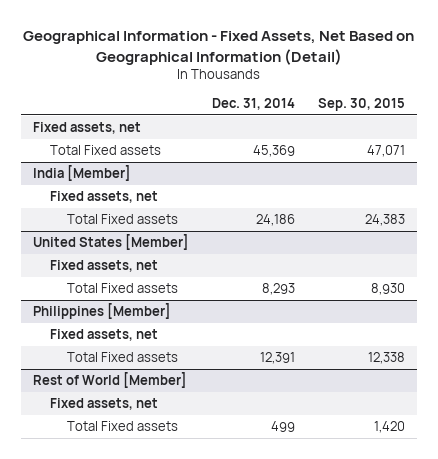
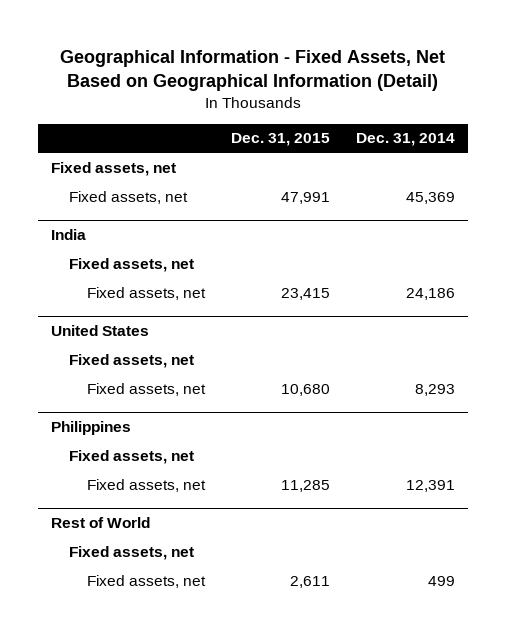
[318,98,406,112] Sep. 30, 2015 -> none
none -> [231,133,331,147] Dec. 31, 2015
[49,145,161,156] Total Fixed assets -> [69,190,189,204] Fixed assets, net
[32,165,131,182] India [Member] -> [51,228,87,240] India
[66,214,178,225] Total Fixed assets -> [87,286,207,300] Fixed assets, net
[32,234,189,251] United States [Member] -> [51,324,150,336] United States
[66,283,178,294] Total Fixed assets -> [87,382,207,396] Fixed assets, net
[32,303,171,320] Philippines [Member] -> [51,420,132,435] Philippines
[66,352,178,363] Total Fixed assets -> [87,478,207,492] Fixed assets, net
[32,372,187,389] Rest of World [Member] -> [51,516,151,528] Rest of World
[66,421,178,432] Total Fixed assets -> [87,574,207,588] Fixed assets, net

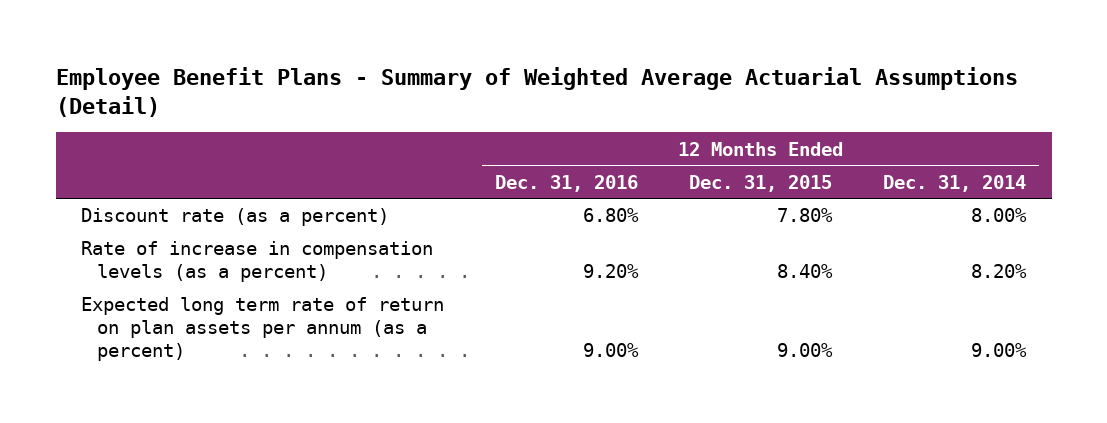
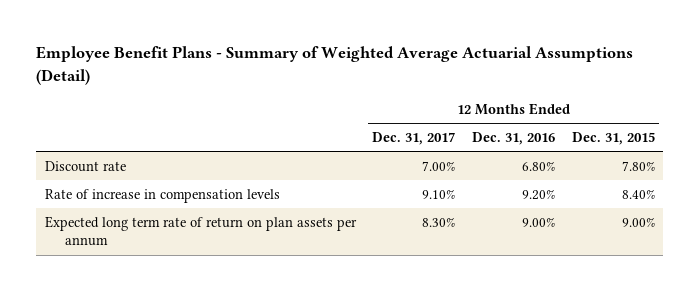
[883,174,1027,192] Dec. 31, 2014 -> none
none -> [372,131,456,145] Dec. 31, 2017
[81,208,390,227] Discount rate (as a percent) -> [44,160,126,172] Discount rate
[81,241,434,283] Rate of increase in compensation levels (as a percent) -> [44,188,280,203] Rate of increase in compensation levels
[81,297,445,361] Expected long term rate of return on plan assets per annum (as a percent) -> [44,215,357,247] Expected long term rate of return on plan assets per annum

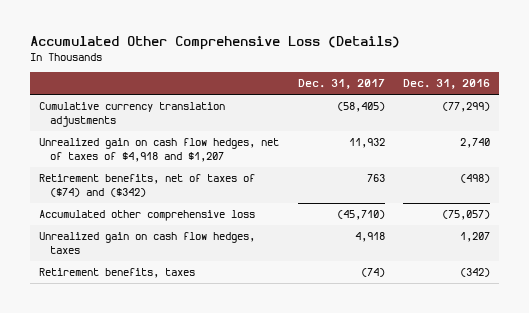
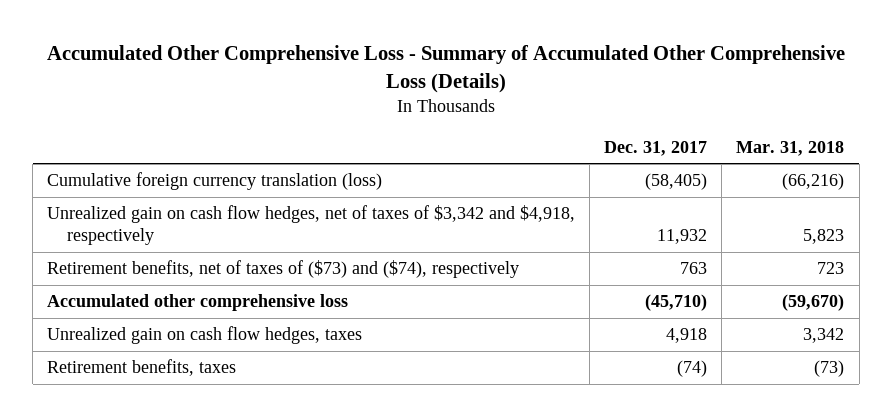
[29,36,400,51] Accumulated Other Comprehensive Loss (Details) -> [46,45,845,94] Accumulated Other Comprehensive Loss - Summary of Accumulated Other Comprehensive Loss (Details)
[403,78,491,89] Dec. 31, 2016 -> none
none -> [736,140,845,156] Mar. 31, 2018
[39,102,226,128] Cumulative currency translation adjustments -> [47,172,383,191] Cumulative foreign currency translation (loss)
[39,138,280,163] Unrealized gain on cash flow hedges, net of taxes of $4,918 and $1,207 -> [47,205,576,245] Unrealized gain on cash flow hedges, net of taxes of $3,342 and $4,918, respectively
[39,174,256,198] Retirement benefits, net of taxes of ($74) and ($342) -> [47,260,520,279] Retirement benefits, net of taxes of ($73) and ($74), respectively

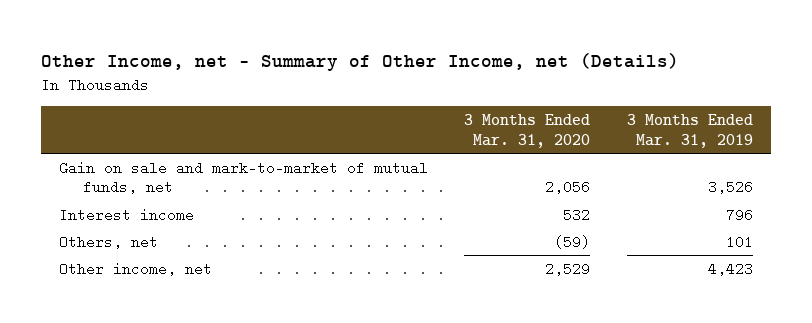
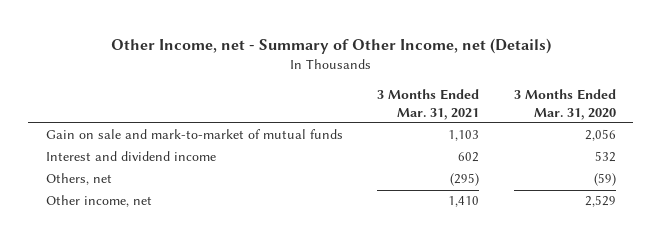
[626,113,753,148] 3 Months Ended Mar. 31, 2019 -> none
none -> [377,88,480,120] 3 Months Ended Mar. 31, 2021
[59,160,429,195] Gain on sale and mark-to-market of mutual funds, net -> [45,129,343,140] Gain on sale and mark-to-market of mutual funds
[59,207,195,222] Interest income -> [45,151,216,162] Interest and dividend income

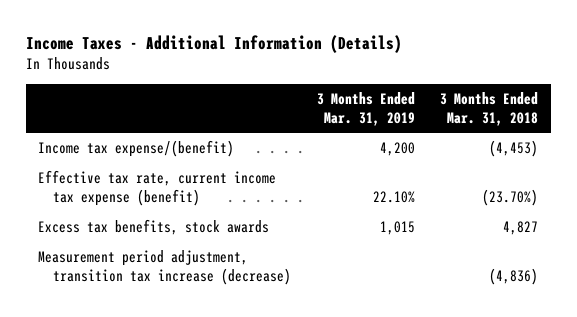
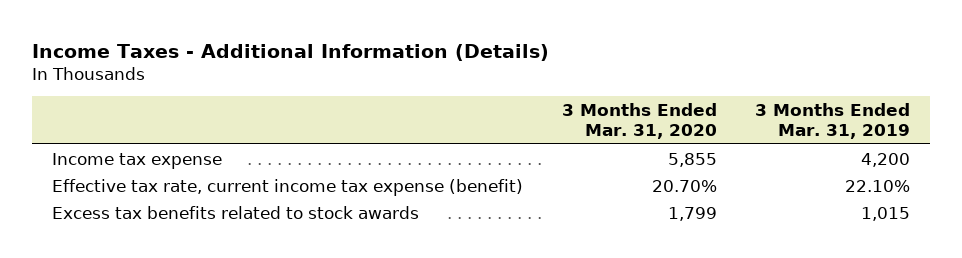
[440,91,539,126] 3 Months Ended Mar. 31, 2018 -> none
none -> [561,102,717,140] 3 Months Ended Mar. 31, 2020
[38,140,235,158] Income tax expense/(benefit) -> [51,152,222,169] Income tax expense
[38,250,292,285] Measurement period adjustment, transition tax increase (decrease) -> none
[38,219,270,236] Excess tax benefits, stock awards -> [51,205,419,219] Excess tax benefits related to stock awards

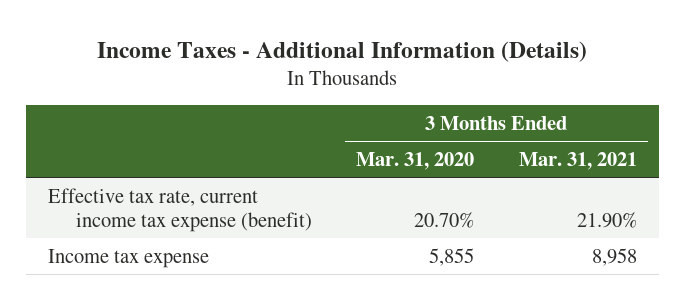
[755,102,911,140] 3 Months Ended Mar. 31, 2019 -> none
none -> [518,151,637,170] Mar. 31, 2021
[51,205,419,219] Excess tax benefits related to stock awards -> none
[51,152,222,169] Income tax expense -> [48,248,210,268] Income tax expense

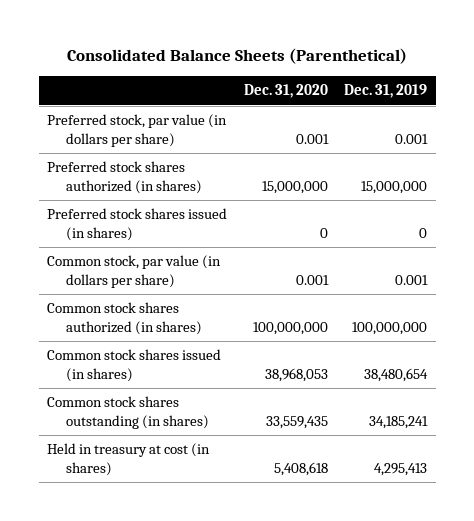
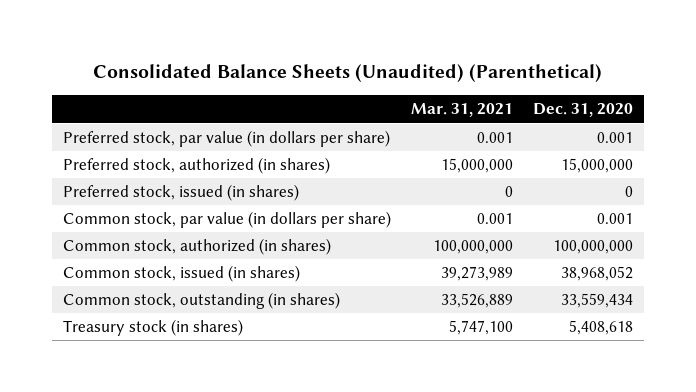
[67,48,408,65] Consolidated Balance Sheets (Parenthetical) -> [93,64,603,83] Consolidated Balance Sheets (Unaudited) (Parenthetical)
[344,84,428,99] Dec. 31, 2019 -> none
none -> [411,103,514,118] Mar. 31, 2021
[46,161,203,194] Preferred stock shares authorized (in shares) -> [62,157,330,175] Preferred stock, authorized (in shares)
[46,208,227,241] Preferred stock shares issued (in shares) -> [62,184,299,202] Preferred stock, issued (in shares)
[46,302,203,335] Common stock shares authorized (in shares) -> [62,238,331,256] Common stock, authorized (in shares)
[46,349,221,382] Common stock shares issued (in shares) -> [62,265,300,283] Common stock, issued (in shares)
[264,367,328,382] 38,968,053 -> [561,266,634,282] 38,968,052
[46,396,210,429] Common stock shares outstanding (in shares) -> [62,292,340,310] Common stock, outstanding (in shares)
[265,415,328,429] 33,559,435 -> [561,293,634,309] 33,559,434
[46,443,210,476] Held in treasury at cost (in shares) -> [62,319,243,337] Treasury stock (in shares)

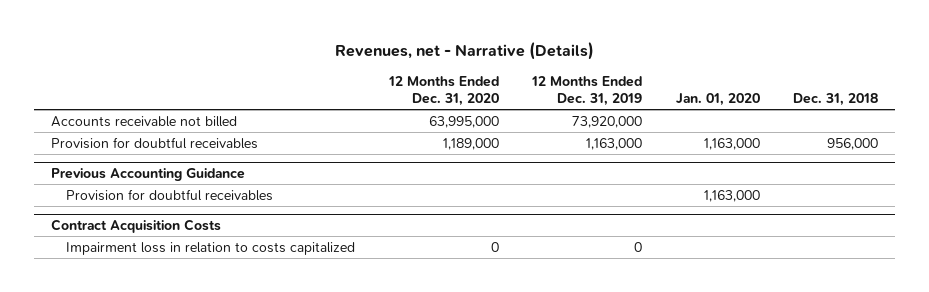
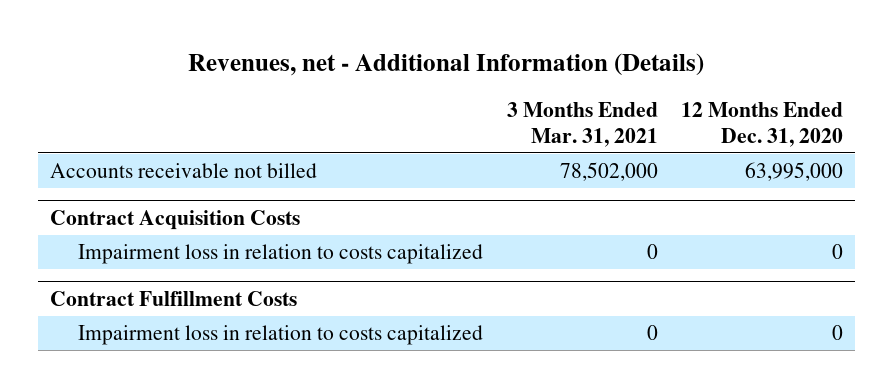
[334,42,594,61] Revenues, net - Narrative (Details) -> [188,53,705,77] Revenues, net - Additional Information (Details)
[531,76,643,107] 12 Months Ended Dec. 31, 2019 -> none
[675,93,760,107] Jan. 01, 2020 -> none
[793,93,879,107] Dec. 31, 2018 -> none
none -> [506,102,658,147] 3 Months Ended Mar. 31, 2021
[51,136,259,149] Provision for doubtful receivables -> none
[51,168,246,182] Previous Accounting Guidance -> none
[66,188,274,201] Provision for doubtful receivables -> none
none -> [49,290,297,306] Contract Fulfillment Costs
none -> [78,325,484,346] Impairment loss in relation to costs capitalized

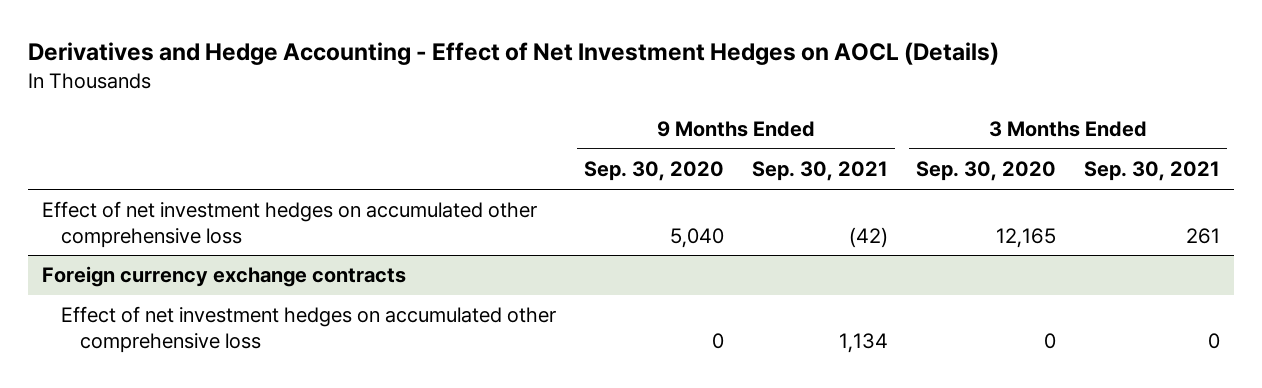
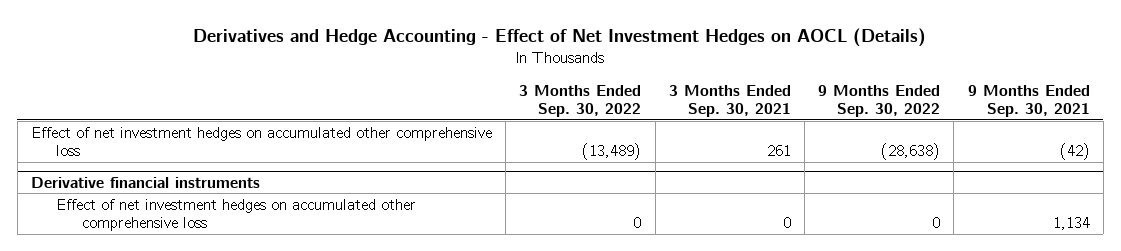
[584,161,725,182] Sep. 30, 2020 -> none
[916,161,1057,182] Sep. 30, 2020 -> none
none -> [519,84,642,118] 3 Months Ended Sep. 30, 2022
none -> [818,84,941,118] 9 Months Ended Sep. 30, 2022
[42,266,407,288] Foreign currency exchange contracts -> [31,176,261,188] Derivative financial instruments

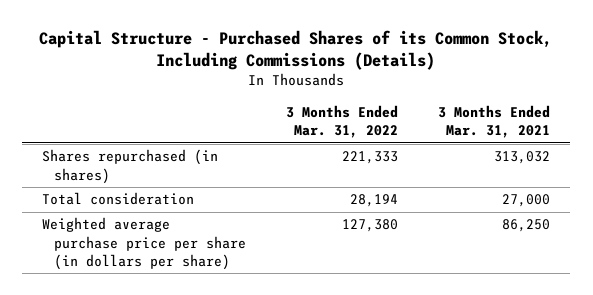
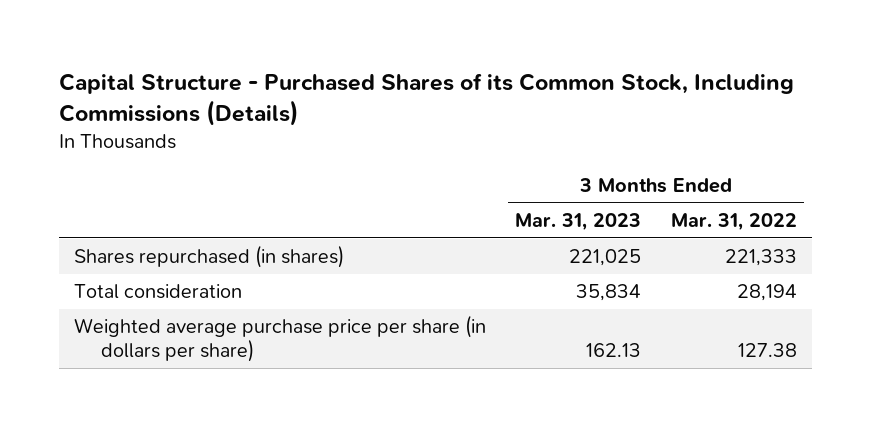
[438,104,551,139] 3 Months Ended Mar. 31, 2021 -> none
none -> [515,212,642,231] Mar. 31, 2023
[342,219,399,233] 127,380 -> [737,343,797,358] 127.38

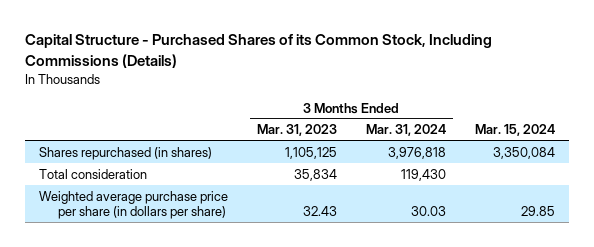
[670,212,797,231] Mar. 31, 2022 -> none
none -> [365,124,446,137] Mar. 31, 2024
none -> [474,124,555,137] Mar. 15, 2024
[569,249,642,267] 221,025 -> [285,146,338,159] 1,105,125
[586,343,642,358] 162.13 -> [303,205,338,216] 32.43

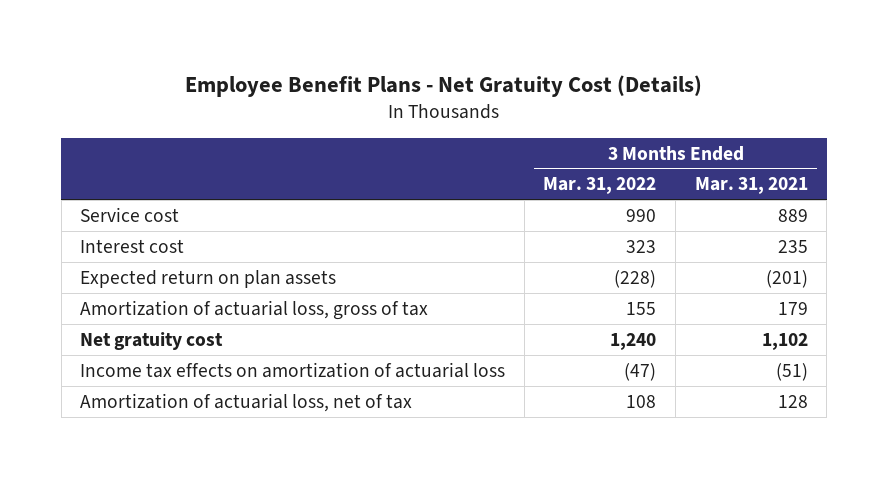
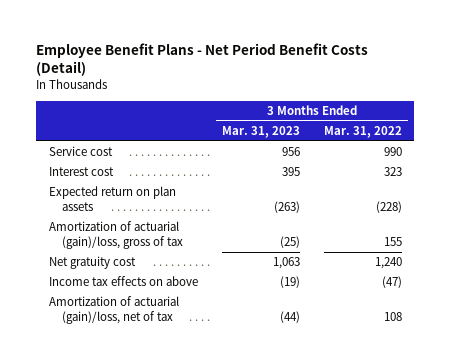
[184,74,702,97] Employee Benefit Plans - Net Gratuity Cost (Details) -> [36,42,369,76] Employee Benefit Plans - Net Period Benefit Costs (Detail)
[694,177,808,195] Mar. 31, 2021 -> none
none -> [221,125,300,138] Mar. 31, 2023
[80,299,429,320] Amortization of actuarial loss, gross of tax -> [48,221,183,250] Amortization of actuarial (gain)/loss, gross of tax
[80,361,506,378] Income tax effects on amortization of actuarial loss -> [48,276,198,287] Income tax effects on above
[80,392,413,412] Amortization of actuarial loss, net of tax -> [48,296,179,325] Amortization of actuarial (gain)/loss, net of tax

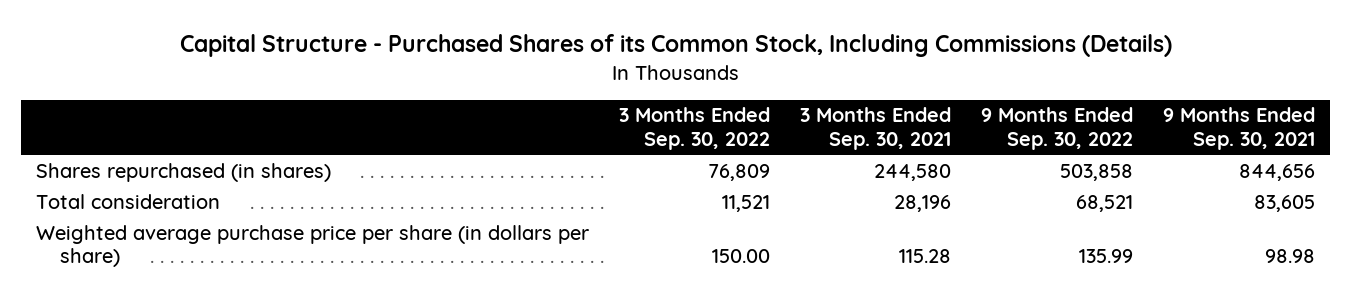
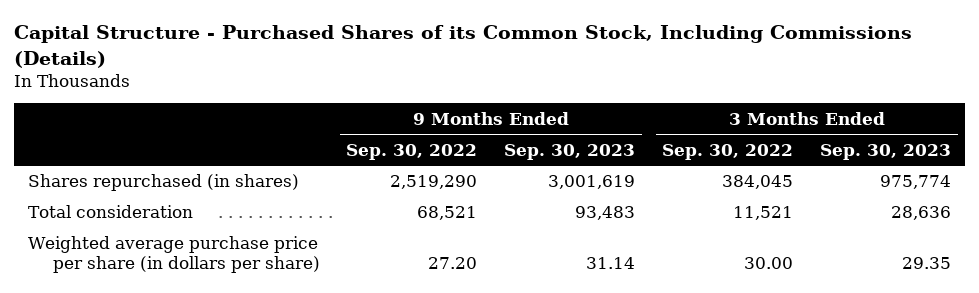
[800,107,952,151] 3 Months Ended Sep. 30, 2021 -> none
[1163,107,1316,151] 9 Months Ended Sep. 30, 2021 -> none
none -> [504,143,636,160] Sep. 30, 2023
none -> [820,143,952,160] Sep. 30, 2023
[708,163,771,181] 76,809 -> [722,175,794,190] 384,045
[1060,163,1134,181] 503,858 -> [390,175,478,190] 2,519,290
[712,249,771,264] 150.00 -> [744,257,794,270] 30.00
[1079,249,1134,264] 135.99 -> [428,257,478,270] 27.20

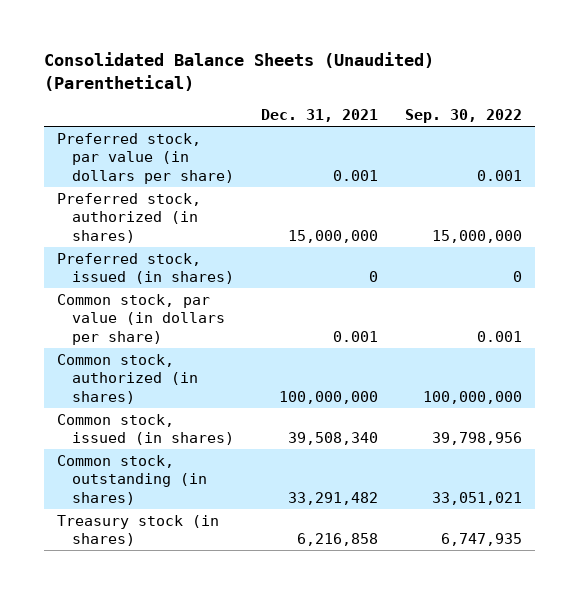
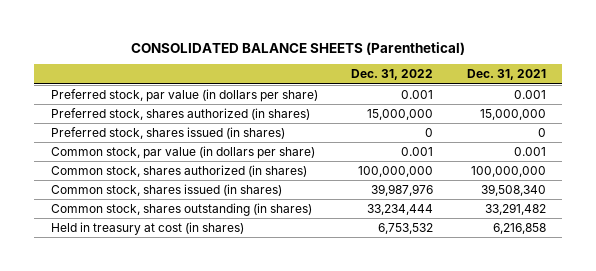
[43,52,434,92] Consolidated Balance Sheets (Unaudited) (Parenthetical) -> [131,41,466,55] CONSOLIDATED BALANCE SHEETS (Parenthetical)
[405,109,523,124] Sep. 30, 2022 -> none
none -> [351,69,434,81] Dec. 31, 2022
[57,192,202,244] Preferred stock, authorized (in shares) -> [50,108,310,121] Preferred stock, shares authorized (in shares)
[57,252,235,285] Preferred stock, issued (in shares) -> [50,127,285,140] Preferred stock, shares issued (in shares)
[57,353,199,405] Common stock, authorized (in shares) -> [50,165,307,178] Common stock, shares authorized (in shares)
[57,413,235,446] Common stock, issued (in shares) -> [50,184,282,197] Common stock, shares issued (in shares)
[57,454,208,506] Common stock, outstanding (in shares) -> [50,203,312,217] Common stock, shares outstanding (in shares)
[57,514,220,547] Treasury stock (in shares) -> [50,222,244,236] Held in treasury at cost (in shares)

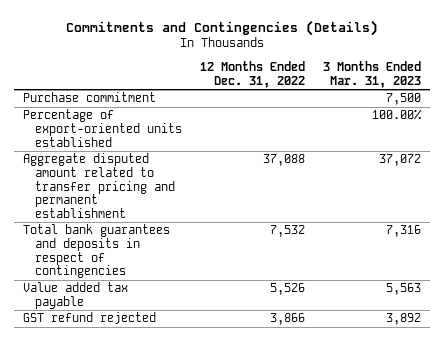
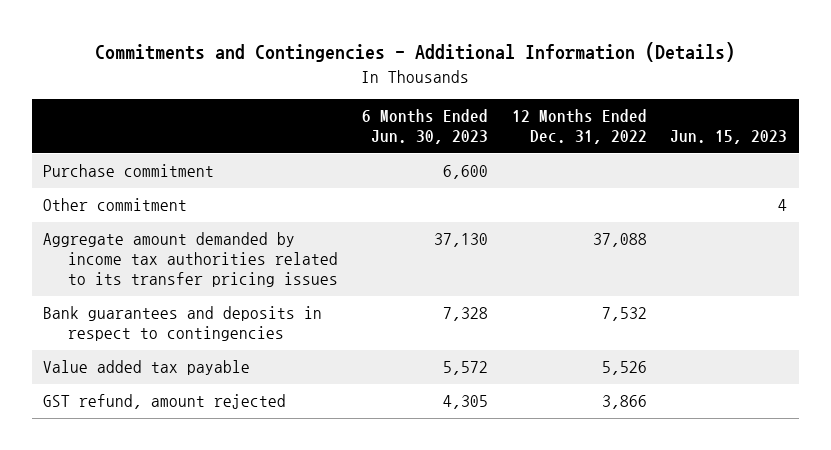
[65,19,378,36] Commitments and Contingencies (Details) -> [95,42,736,63] Commitments and Contingencies - Additional Information (Details)
[322,61,421,88] 3 Months Ended Mar. 31, 2023 -> none
none -> [362,109,489,145] 6 Months Ended Jun. 30, 2023
none -> [670,130,788,145] Jun. 15, 2023
[22,109,182,147] Percentage of export-oriented units established -> none
none -> [43,198,188,212] Other commitment
[22,153,175,219] Aggregate disputed amount related to transfer pricing and permanent establishment -> [43,232,339,288] Aggregate amount demanded by income tax authorities related to its transfer pricing issues
[22,224,170,279] Total bank guarantees and deposits in respect of contingencies -> [43,306,323,342] Bank guarantees and deposits in respect to contingencies
[22,312,156,325] GST refund rejected -> [43,394,287,410] GST refund, amount rejected

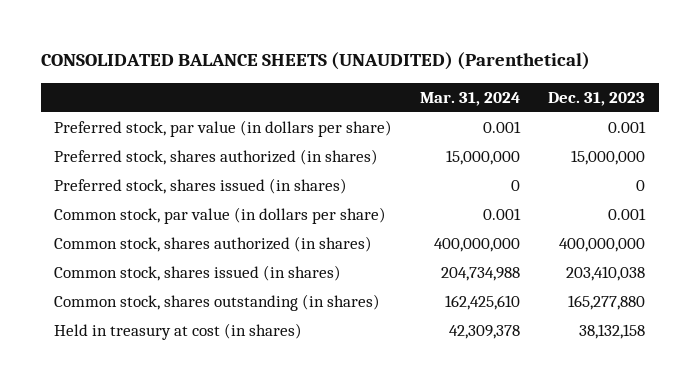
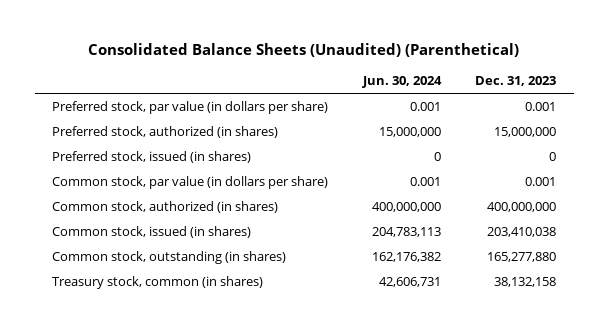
[40,52,590,71] CONSOLIDATED BALANCE SHEETS (UNAUDITED) (Parenthetical) -> [88,42,520,57] Consolidated Balance Sheets (Unaudited) (Parenthetical)
[420,91,521,106] Mar. 31, 2024 -> none
none -> [361,76,442,89] Jun. 30, 2024
[54,149,379,166] Preferred stock, shares authorized (in shares) -> [52,126,279,139] Preferred stock, authorized (in shares)
[54,178,348,195] Preferred stock, shares issued (in shares) -> [52,151,252,164] Preferred stock, issued (in shares)
[54,236,373,253] Common stock, shares authorized (in shares) -> [52,201,279,214] Common stock, authorized (in shares)
[54,265,342,282] Common stock, shares issued (in shares) -> [52,226,252,239] Common stock, issued (in shares)
[54,294,381,312] Common stock, shares outstanding (in shares) -> [52,251,287,265] Common stock, outstanding (in shares)
[54,323,303,341] Held in treasury at cost (in shares) -> [52,276,264,290] Treasury stock, common (in shares)

